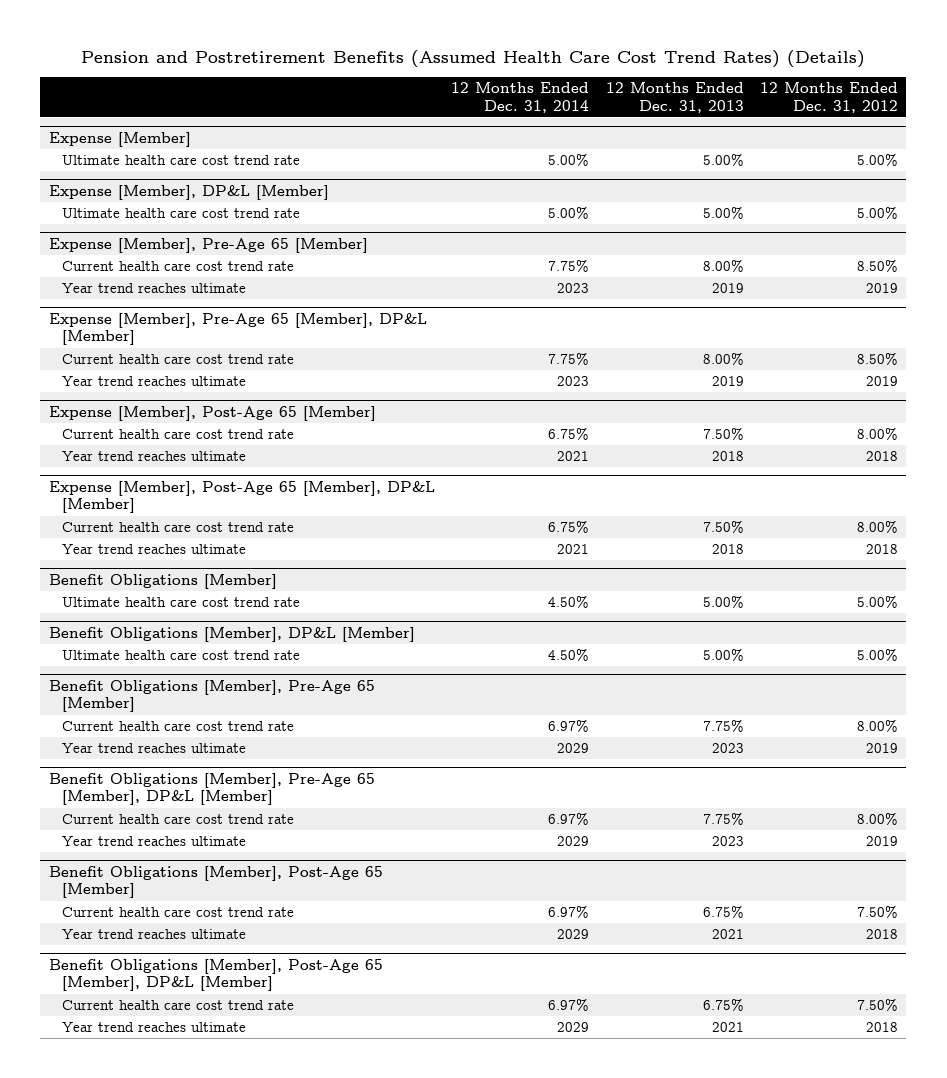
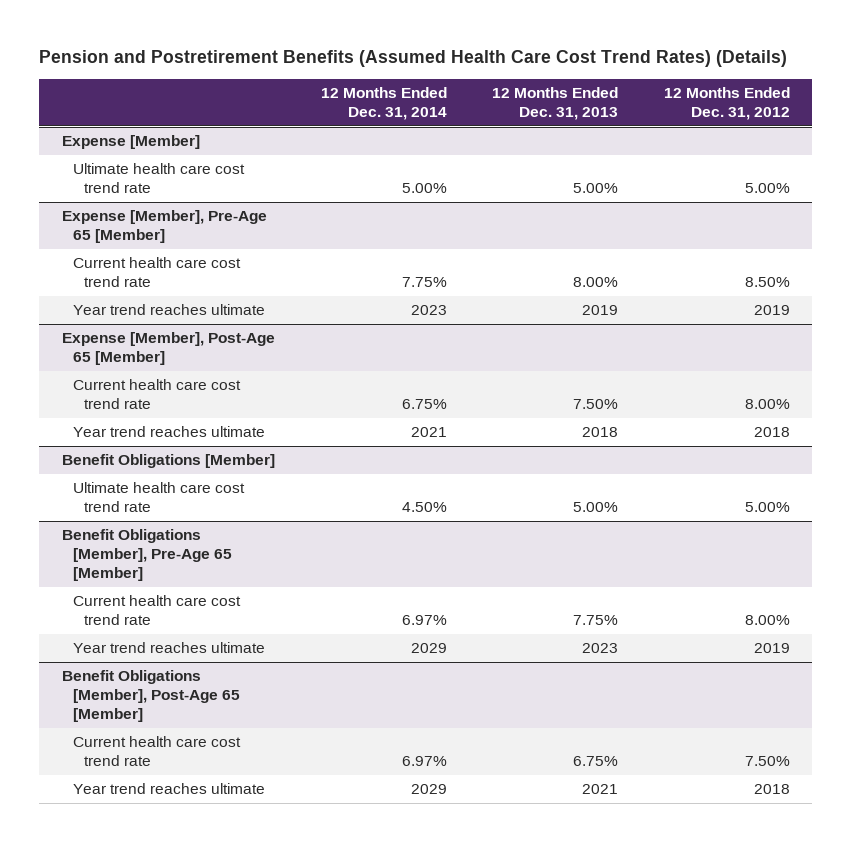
[48,184,329,200] Expense [Member], DP&L [Member] -> none
[62,208,301,219] Ultimate health care cost trend rate -> none
[48,312,427,346] Expense [Member], Pre-Age 65 [Member], DP&L [Member] -> none
[62,354,295,365] Current health care cost trend rate -> none
[62,376,247,387] Year trend reaches ultimate -> none
[48,480,435,514] Expense [Member], Post-Age 65 [Member], DP&L [Member] -> none
[62,522,295,533] Current health care cost trend rate -> none
[62,544,247,555] Year trend reaches ultimate -> none
[48,626,415,642] Benefit Obligations [Member], DP&L [Member] -> none
[62,650,301,661] Ultimate health care cost trend rate -> none
[48,772,375,806] Benefit Obligations [Member], Pre-Age 65 [Member], DP&L [Member] -> none
[62,814,295,825] Current health care cost trend rate -> none
[62,836,247,847] Year trend reaches ultimate -> none
[48,958,383,992] Benefit Obligations [Member], Post-Age 65 [Member], DP&L [Member] -> none
[62,1000,295,1011] Current health care cost trend rate -> none
[62,1022,247,1033] Year trend reaches ultimate -> none

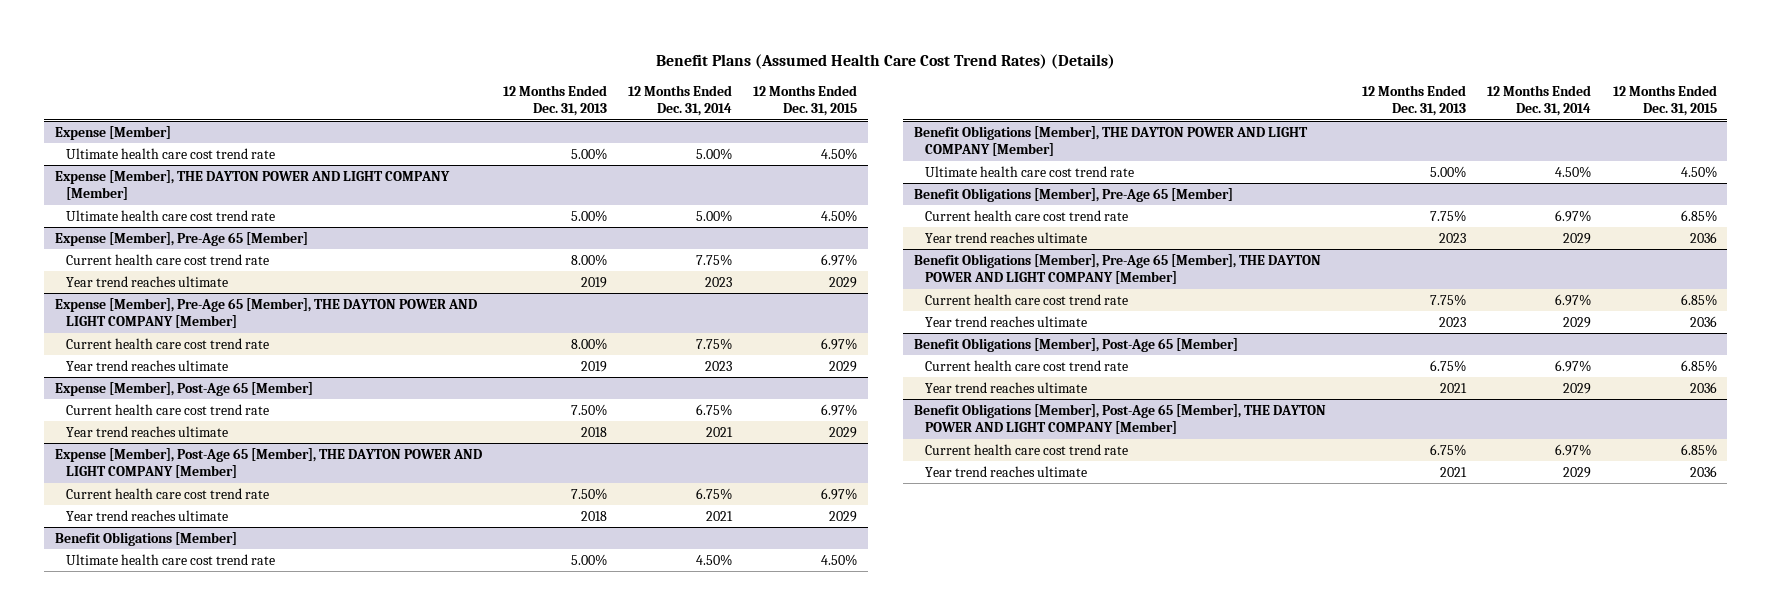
[39,50,788,68] Pension and Postretirement Benefits (Assumed Health Care Cost Trend Rates) (Details) -> [655,53,1115,69] Benefit Plans (Assumed Health Care Cost Trend Rates) (Details)
[663,86,790,120] 12 Months Ended Dec. 31, 2012 -> none
none -> [753,84,858,117] 12 Months Ended Dec. 31, 2015
none -> [54,169,450,201] Expense [Member], THE DAYTON POWER AND LIGHT COMPANY [Member]
none -> [65,209,275,221] Ultimate health care cost trend rate
none -> [54,297,477,329] Expense [Member], Pre-Age 65 [Member], THE DAYTON POWER AND LIGHT COMPANY [Member]
none -> [65,337,269,349] Current health care cost trend rate
none -> [65,359,228,371] Year trend reaches ultimate
none -> [54,447,482,479] Expense [Member], Post-Age 65 [Member], THE DAYTON POWER AND LIGHT COMPANY [Member]
none -> [65,487,269,499] Current health care cost trend rate
none -> [65,509,228,521] Year trend reaches ultimate
none -> [913,125,1308,157] Benefit Obligations [Member], THE DAYTON POWER AND LIGHT COMPANY [Member]
none -> [925,165,1135,177] Ultimate health care cost trend rate
none -> [913,253,1321,285] Benefit Obligations [Member], Pre-Age 65 [Member], THE DAYTON POWER AND LIGHT COMPANY [Member]
none -> [925,293,1129,305] Current health care cost trend rate
none -> [925,315,1088,327] Year trend reaches ultimate
none -> [913,403,1326,435] Benefit Obligations [Member], Post-Age 65 [Member], THE DAYTON POWER AND LIGHT COMPANY [Member]
none -> [925,443,1129,455] Current health care cost trend rate
none -> [925,465,1088,477] Year trend reaches ultimate

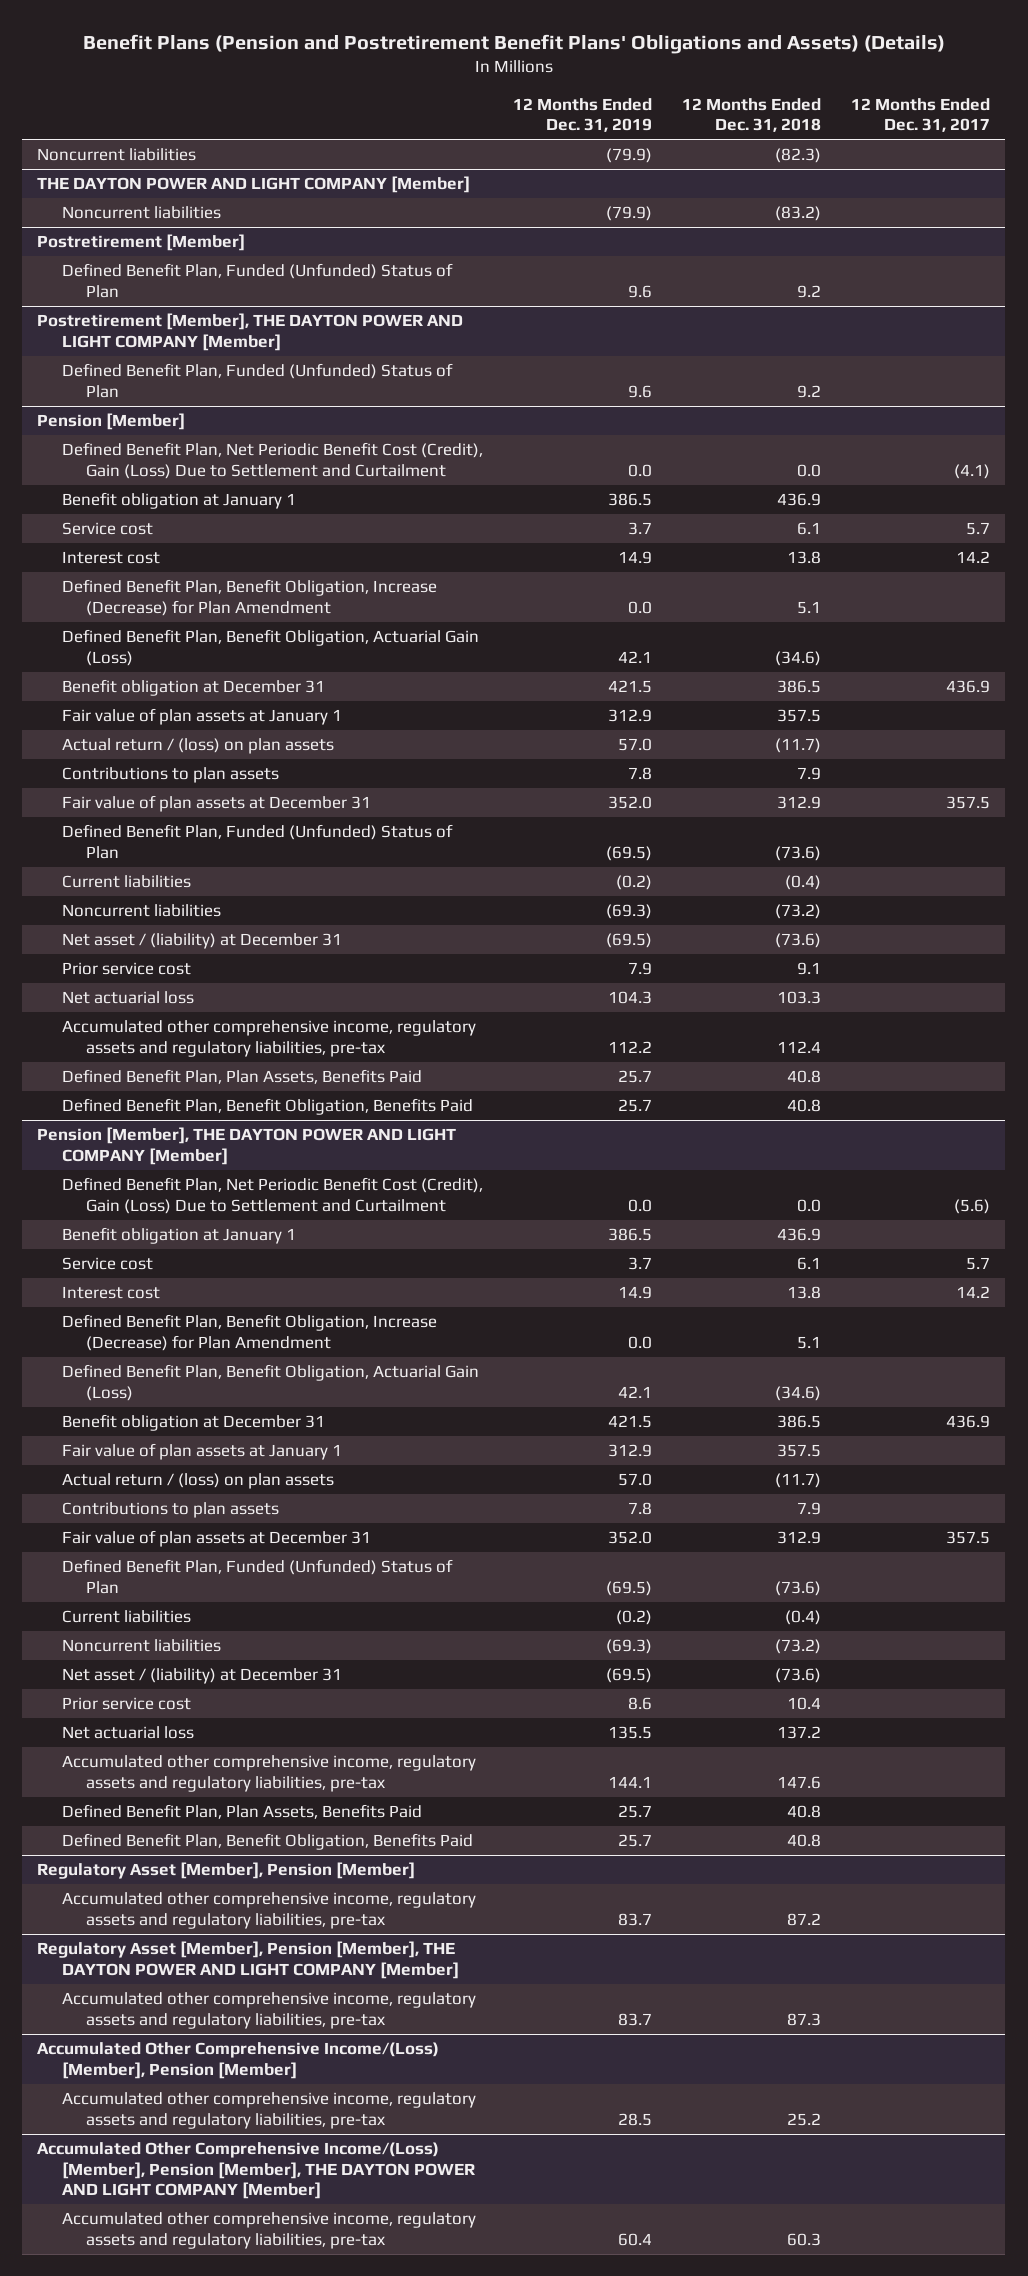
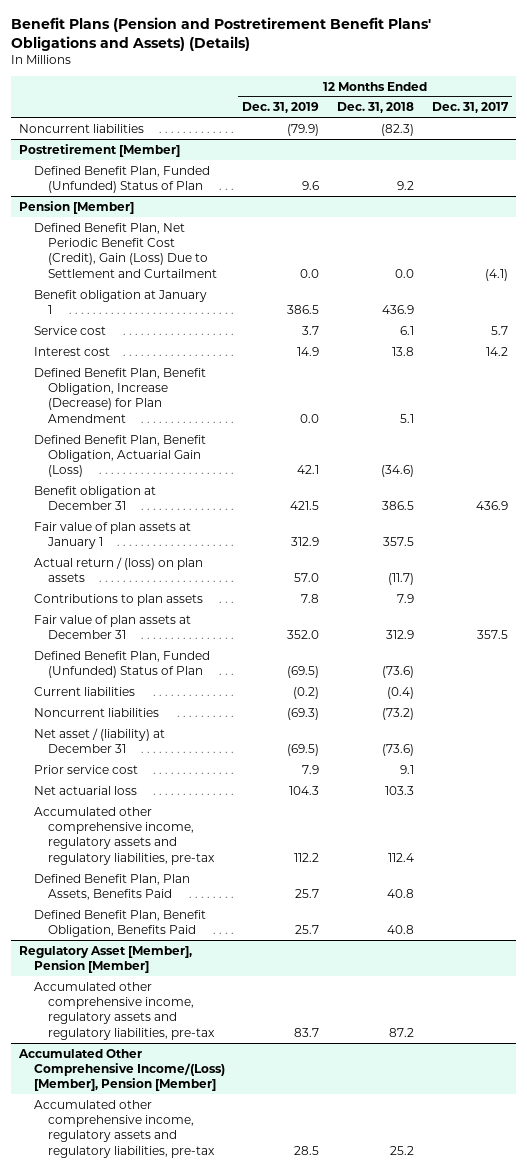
[37,176,471,194] THE DAYTON POWER AND LIGHT COMPANY [Member] -> none
[61,206,221,220] Noncurrent liabilities -> none
[37,313,464,351] Postretirement [Member], THE DAYTON POWER AND LIGHT COMPANY [Member] -> none
[61,363,453,398] Defined Benefit Plan, Funded (Unfunded) Status of Plan -> none
[37,1127,457,1165] Pension [Member], THE DAYTON POWER AND LIGHT COMPANY [Member] -> none
[61,1177,483,1214] Defined Benefit Plan, Net Periodic Benefit Cost (Credit), Gain (Loss) Due to Settlement and Curtailment -> none
[61,1227,296,1245] Benefit obligation at January 1 -> none
[61,1257,153,1271] Service cost -> none
[61,1286,160,1300] Interest cost -> none
[61,1314,437,1351] Defined Benefit Plan, Benefit Obligation, Increase (Decrease) for Plan Amendment -> none
[61,1364,479,1401] Defined Benefit Plan, Benefit Obligation, Actuarial Gain (Loss) -> none
[61,1414,325,1432] Benefit obligation at December 31 -> none
[61,1443,342,1461] Fair value of plan assets at January 1 -> none
[61,1473,334,1490] Actual return / (loss) on plan assets -> none
[61,1502,279,1519] Contributions to plan assets -> none
[61,1530,371,1548] Fair value of plan assets at December 31 -> none
[61,1559,453,1594] Defined Benefit Plan, Funded (Unfunded) Status of Plan -> none
[61,1610,191,1624] Current liabilities -> none
[61,1639,221,1653] Noncurrent liabilities -> none
[61,1668,342,1685] Net asset / (liability) at December 31 -> none
[61,1697,191,1711] Prior service cost -> none
[61,1726,194,1740] Net actuarial loss -> none
[61,1755,476,1792] Accumulated other comprehensive income, regulatory assets and regulatory liabilities, pre-tax -> none
[61,1804,422,1820] Defined Benefit Plan, Plan Assets, Benefits Paid -> none
[61,1833,473,1851] Defined Benefit Plan, Benefit Obligation, Benefits Paid -> none
[37,1941,459,1979] Regulatory Asset [Member], Pension [Member], THE DAYTON POWER AND LIGHT COMPANY [Member] -> none
[61,1992,476,2029] Accumulated other comprehensive income, regulatory assets and regulatory liabilities, pre-tax -> none
[37,2142,475,2199] Accumulated Other Comprehensive Income/(Loss) [Member], Pension [Member], THE DAYTON POWER AND LIGHT COMPANY [Member] -> none
[61,2212,476,2249] Accumulated other comprehensive income, regulatory assets and regulatory liabilities, pre-tax -> none

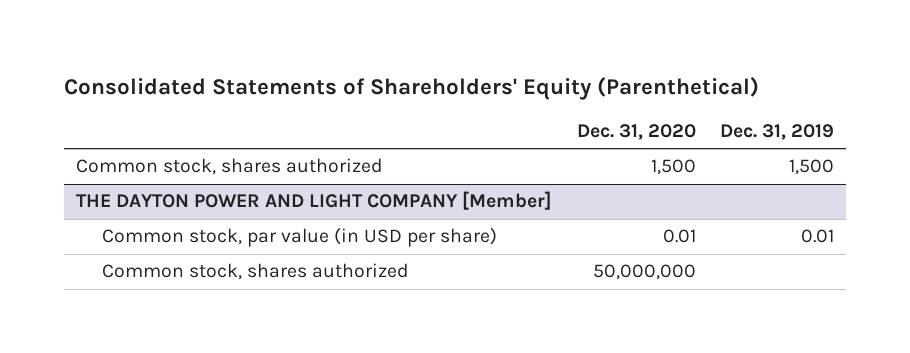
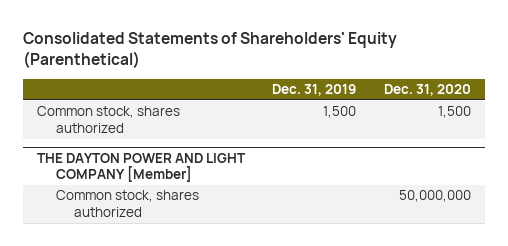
[102,227,498,248] Common stock, par value (in USD per share) -> none

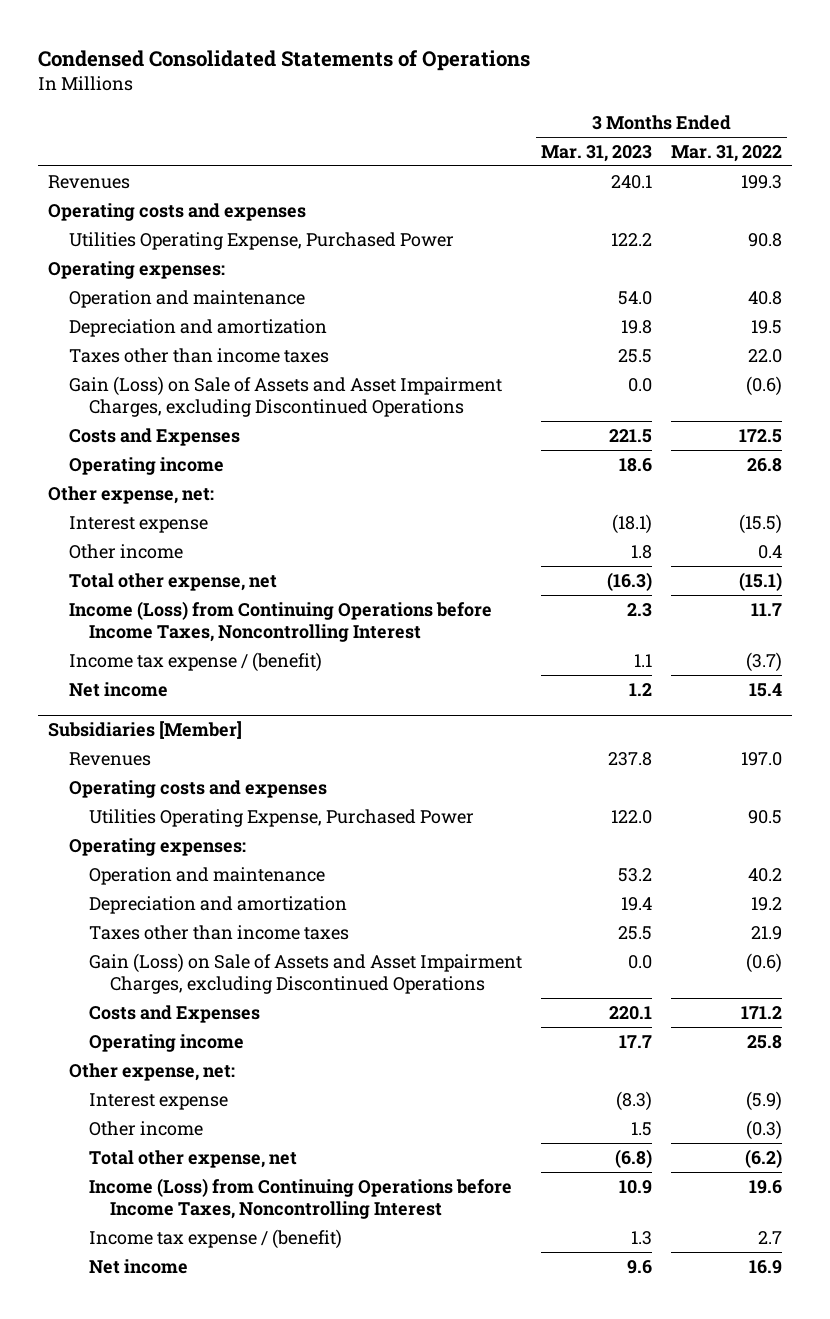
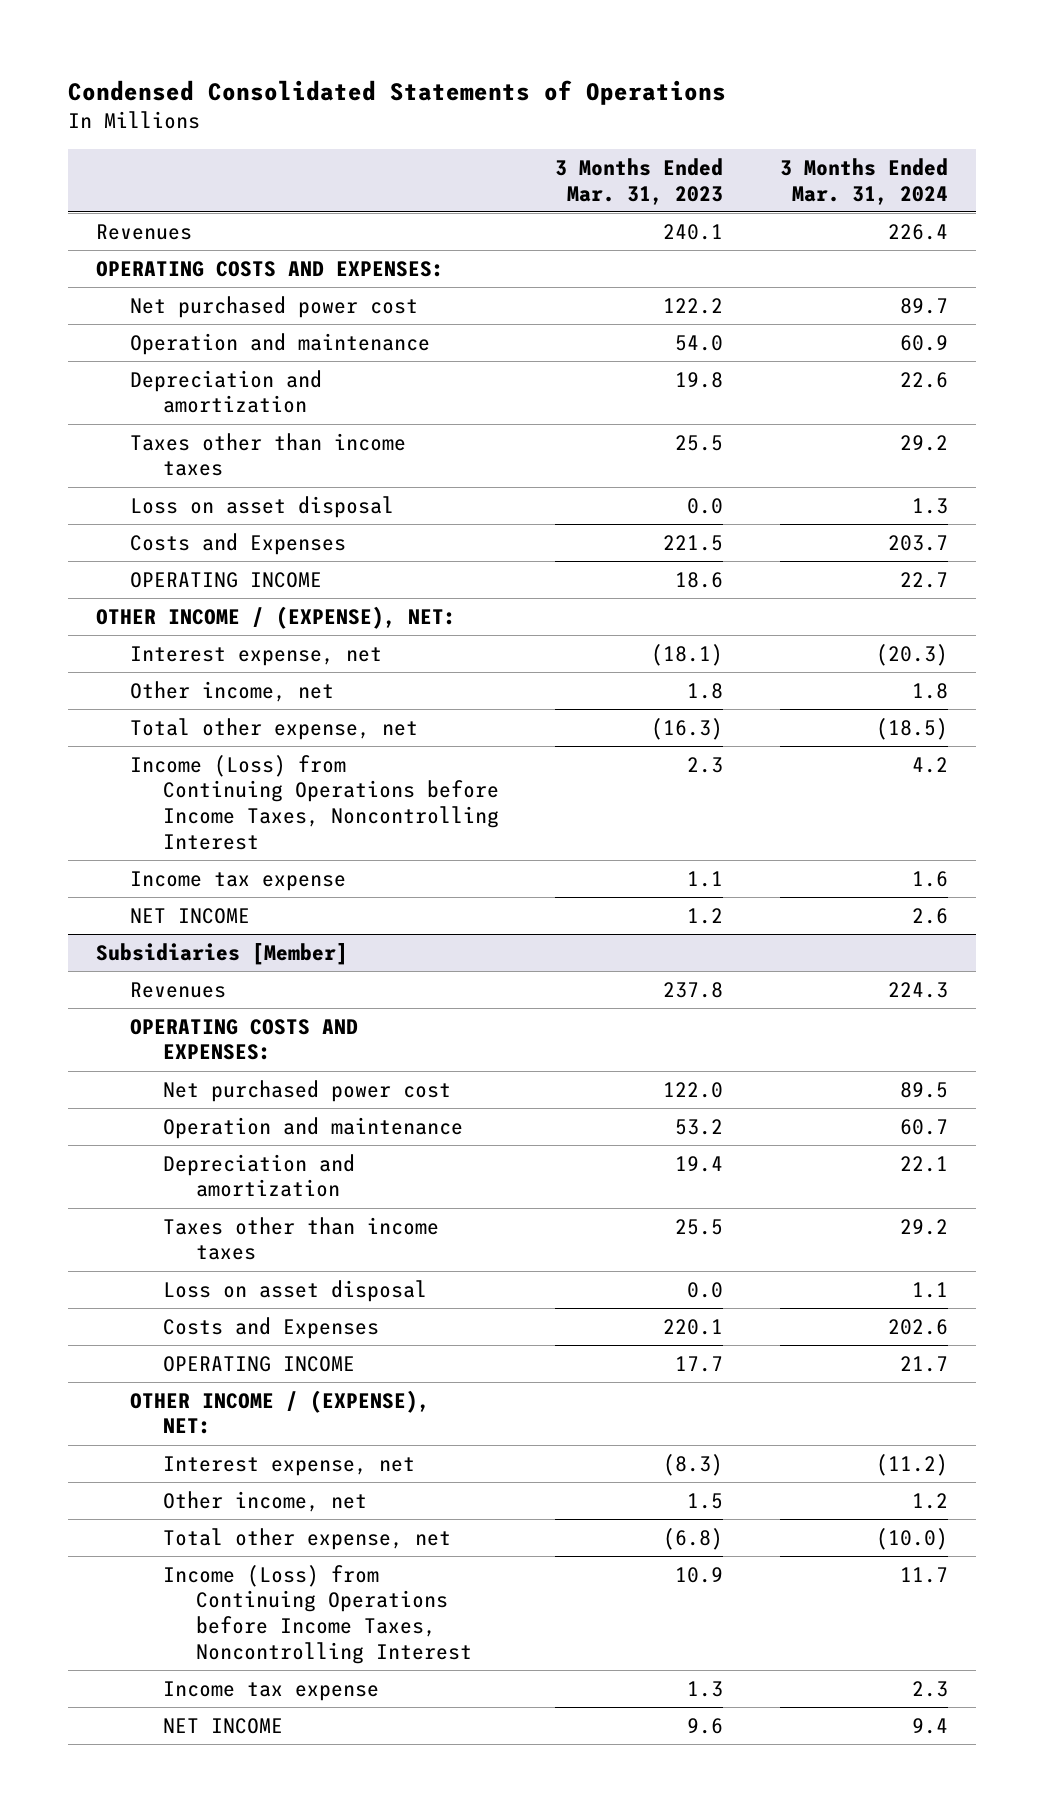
[671,144,783,162] Mar. 31, 2022 -> none
none -> [780,157,949,205] 3 Months Ended Mar. 31, 2024
[47,260,225,279] Operating expenses: -> none
[47,202,306,221] Operating costs and expenses -> [96,260,445,277] OPERATING COSTS AND EXPENSES:
[68,231,454,250] Utilities Operating Expense, Purchased Power -> [129,295,418,318] Net purchased power cost
[68,375,502,417] Gain (Loss) on Sale of Assets and Asset Impairment Charges, excluding Discontinued Operations -> none
none -> [129,495,394,518] Loss on asset disposal
[68,456,224,475] Operating income -> [129,571,322,588] OPERATING INCOME
[47,485,214,504] Other expense, net: -> [96,605,457,629] OTHER INCOME / (EXPENSE), NET:
[68,515,208,533] Interest expense -> [129,645,382,666] Interest expense, net
[68,543,183,559] Other income -> [129,680,334,702] Other income, net
[68,651,322,672] Income tax expense / (benefit) -> [129,870,346,891] Income tax expense
[68,681,168,697] Net income -> [129,907,250,924] NET INCOME
[68,837,246,856] Operating expenses: -> none
[68,779,327,798] Operating costs and expenses -> [129,1018,358,1061] OPERATING COSTS AND EXPENSES:
[89,808,475,827] Utilities Operating Expense, Purchased Power -> [162,1079,451,1102] Net purchased power cost
[89,952,523,994] Gain (Loss) on Sale of Assets and Asset Impairment Charges, excluding Discontinued Operations -> none
none -> [162,1279,427,1302] Loss on asset disposal
[89,1033,245,1052] Operating income -> [162,1355,355,1372] OPERATING INCOME
[68,1062,235,1081] Other expense, net: -> [129,1389,430,1435] OTHER INCOME / (EXPENSE), NET:
[89,1092,229,1110] Interest expense -> [162,1455,415,1476] Interest expense, net
[89,1120,204,1136] Other income -> [162,1490,367,1512] Other income, net
[89,1228,343,1249] Income tax expense / (benefit) -> [162,1680,379,1701] Income tax expense
[89,1258,189,1274] Net income -> [162,1717,283,1734] NET INCOME

